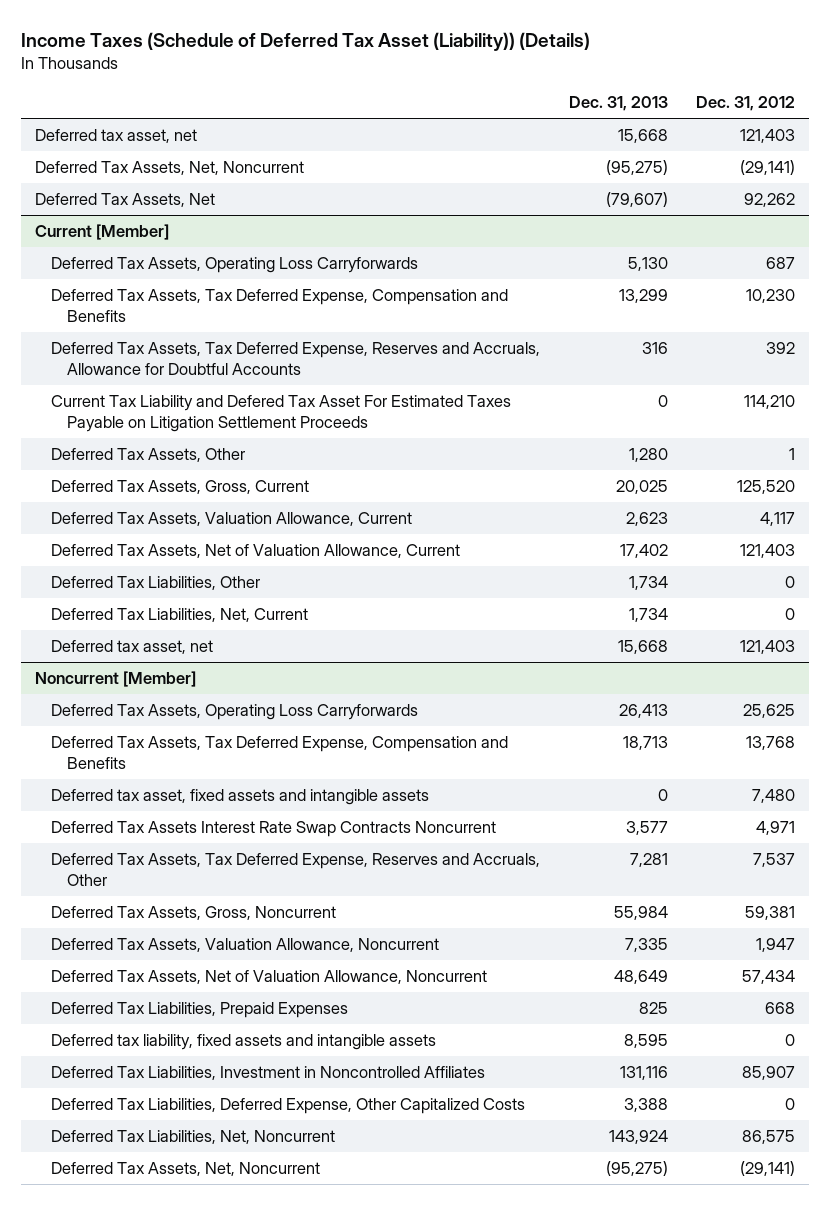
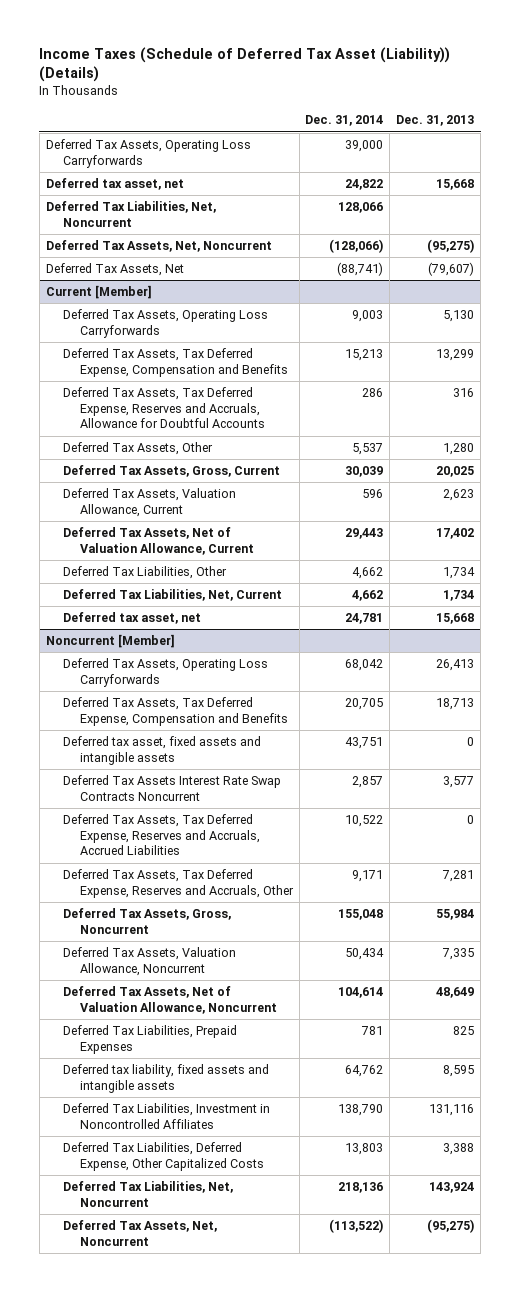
[696,96,796,112] Dec. 31, 2012 -> none
none -> [305,115,384,127] Dec. 31, 2014
none -> [45,139,251,168] Deferred Tax Assets, Operating Loss Carryforwards
none -> [45,201,216,227] Deferred Tax Liabilities, Net, Noncurrent
[51,395,512,433] Current Tax Liability and Defered Tax Asset For Estimated Taxes Payable on Litigation Settlement Proceeds -> none
none -> [62,814,260,856] Deferred Tax Assets, Tax Deferred Expense, Reserves and Accruals, Accrued Liabilities

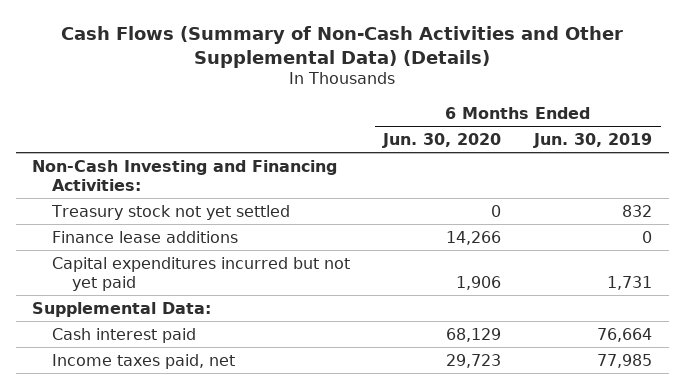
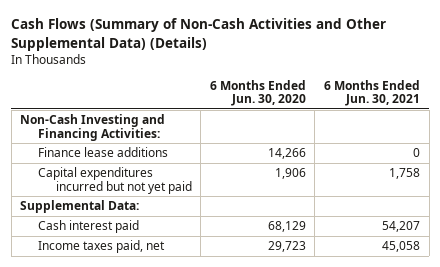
[533,132,653,148] Jun. 30, 2019 -> none
none -> [323,79,420,107] 6 Months Ended Jun. 30, 2021
[51,204,291,220] Treasury stock not yet settled -> none

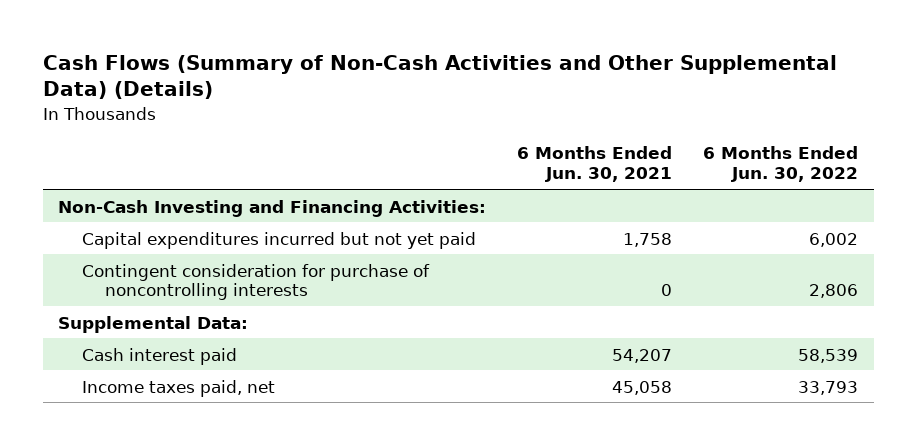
[209,79,306,107] 6 Months Ended Jun. 30, 2020 -> none
none -> [703,146,859,183] 6 Months Ended Jun. 30, 2022
[37,147,168,158] Finance lease additions -> none
none -> [81,263,430,301] Contingent consideration for purchase of noncontrolling interests

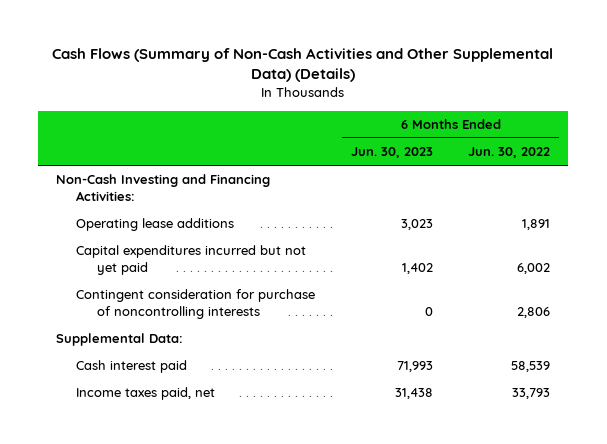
[517,146,673,183] 6 Months Ended Jun. 30, 2021 -> none
none -> [350,147,433,159] Jun. 30, 2023
none -> [76,218,235,232] Operating lease additions

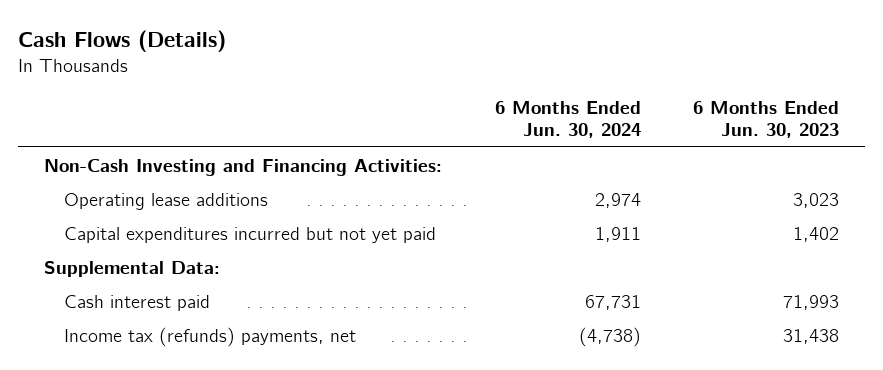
[52,47,554,83] Cash Flows (Summary of Non-Cash Activities and Other Supplemental Data) (Details) -> [18,30,227,53] Cash Flows (Details)
[468,147,551,159] Jun. 30, 2022 -> none
none -> [494,101,641,138] 6 Months Ended Jun. 30, 2024
[76,289,316,320] Contingent consideration for purchase of noncontrolling interests -> none
[76,387,216,401] Income taxes paid, net -> [64,326,357,347] Income tax (refunds) payments, net

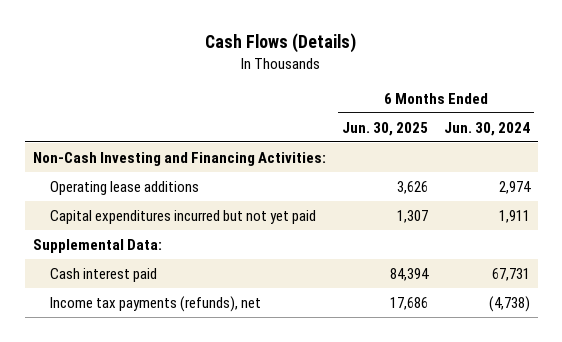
[692,101,839,138] 6 Months Ended Jun. 30, 2023 -> none
none -> [341,121,428,136] Jun. 30, 2025
[64,326,357,347] Income tax (refunds) payments, net -> [50,295,262,312] Income tax payments (refunds), net

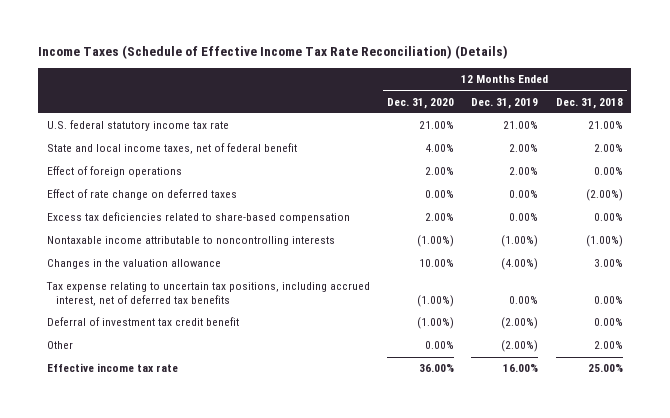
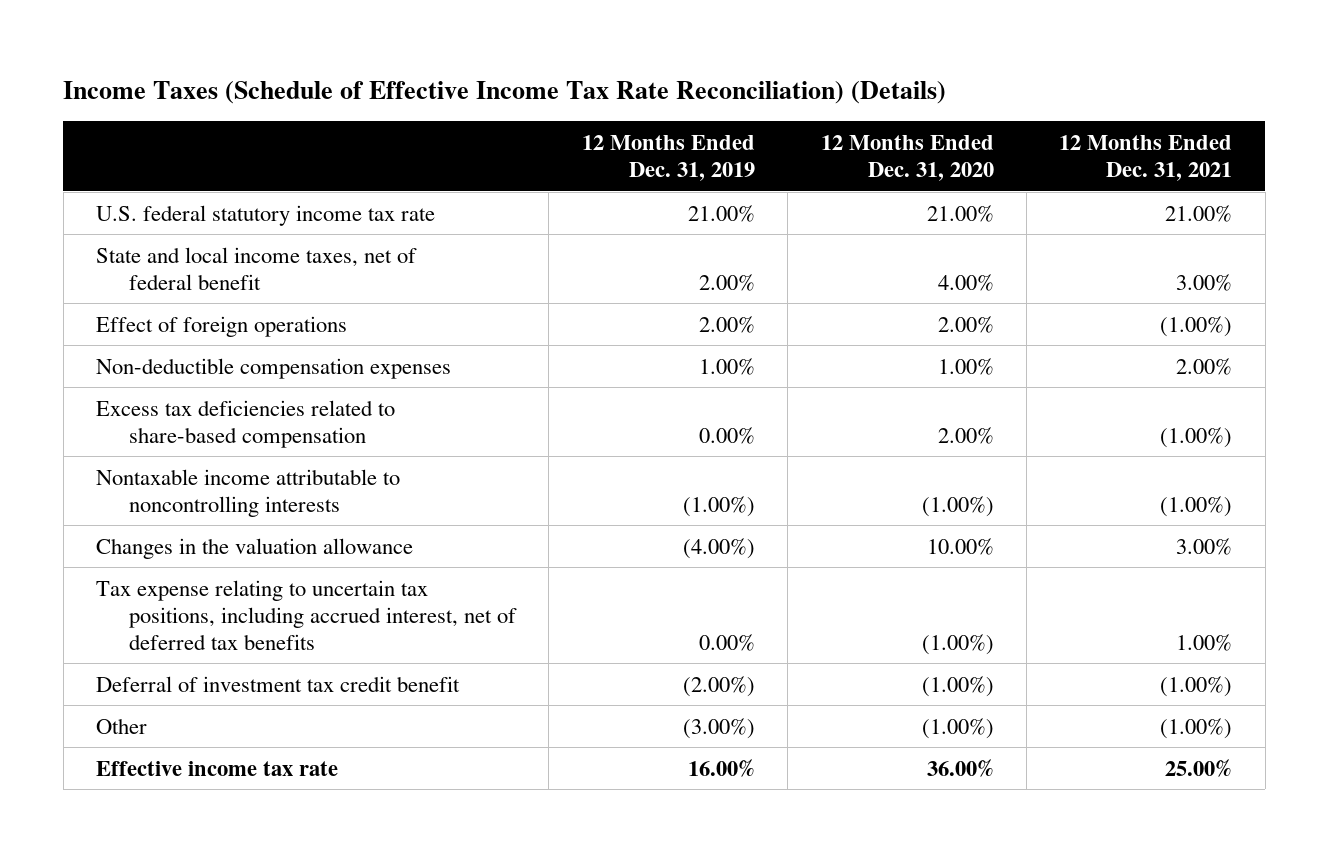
[555,97,623,109] Dec. 31, 2018 -> none
none -> [1059,134,1233,181] 12 Months Ended Dec. 31, 2021
[46,189,237,201] Effect of rate change on deferred taxes -> none
none -> [96,357,452,379] Non-deductible compensation expenses
[425,341,455,350] 0.00% -> [921,717,994,739] (1.00%)
[501,340,539,353] (2.00%) -> [682,717,755,739] (3.00%)

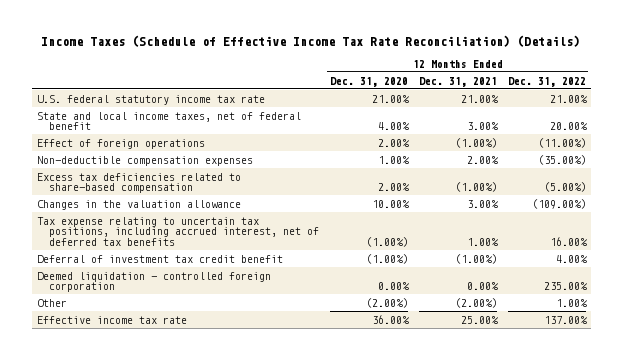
[581,134,755,181] 12 Months Ended Dec. 31, 2019 -> none
none -> [507,76,586,87] Dec. 31, 2022
[96,468,401,517] Nontaxable income attributable to noncontrolling interests -> none
none -> [37,271,272,293] Deemed liquidation - controlled foreign corporation
[921,717,994,739] (1.00%) -> [365,297,408,308] (2.00%)
[1160,717,1233,739] (1.00%) -> [454,297,497,308] (2.00%)

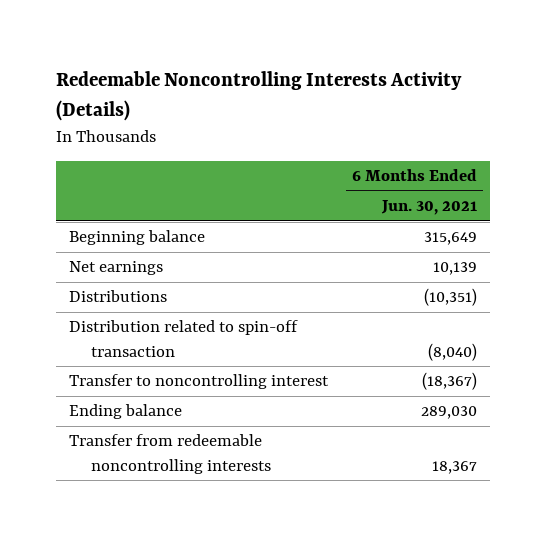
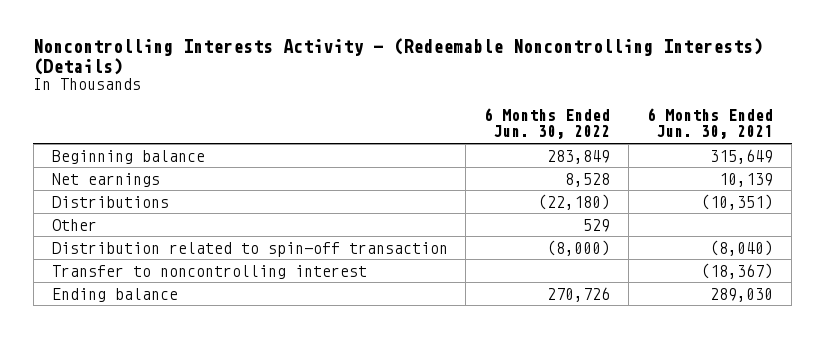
[56,71,463,121] Redeemable Noncontrolling Interests Activity (Details) -> [33,37,764,75] Noncontrolling Interests Activity - (Redeemable Noncontrolling Interests) (Details)
none -> [484,107,611,140] 6 Months Ended Jun. 30, 2022
none -> [51,218,97,231] Other
[68,434,272,474] Transfer from redeemable noncontrolling interests -> none

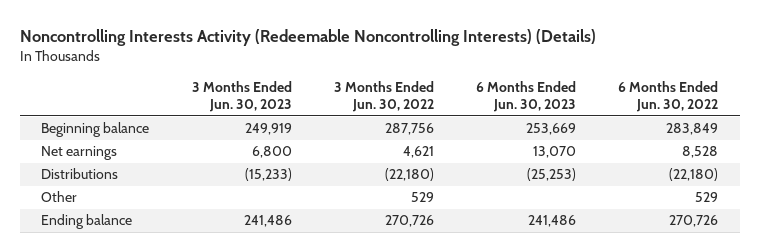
[33,37,764,75] Noncontrolling Interests Activity - (Redeemable Noncontrolling Interests) (Details) -> [20,29,597,47] Noncontrolling Interests Activity (Redeemable Noncontrolling Interests) (Details)
[647,107,774,140] 6 Months Ended Jun. 30, 2021 -> none
none -> [191,80,292,113] 3 Months Ended Jun. 30, 2023
none -> [333,80,434,113] 3 Months Ended Jun. 30, 2022
none -> [476,80,577,113] 6 Months Ended Jun. 30, 2023
[51,241,448,257] Distribution related to spin-off transaction -> none
[51,264,367,279] Transfer to noncontrolling interest -> none

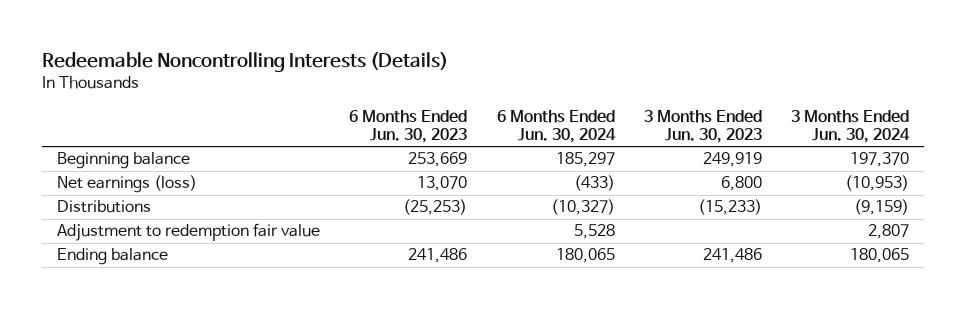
[20,29,597,47] Noncontrolling Interests Activity (Redeemable Noncontrolling Interests) (Details) -> [42,51,449,72] Redeemable Noncontrolling Interests (Details)
[333,80,434,113] 3 Months Ended Jun. 30, 2022 -> none
[618,80,719,113] 6 Months Ended Jun. 30, 2022 -> none
none -> [496,109,616,144] 6 Months Ended Jun. 30, 2024
none -> [791,109,911,144] 3 Months Ended Jun. 30, 2024
[41,146,118,161] Net earnings -> [56,175,197,194] Net earnings (loss)
[41,191,78,203] Other -> none
none -> [56,223,320,242] Adjustment to redemption fair value

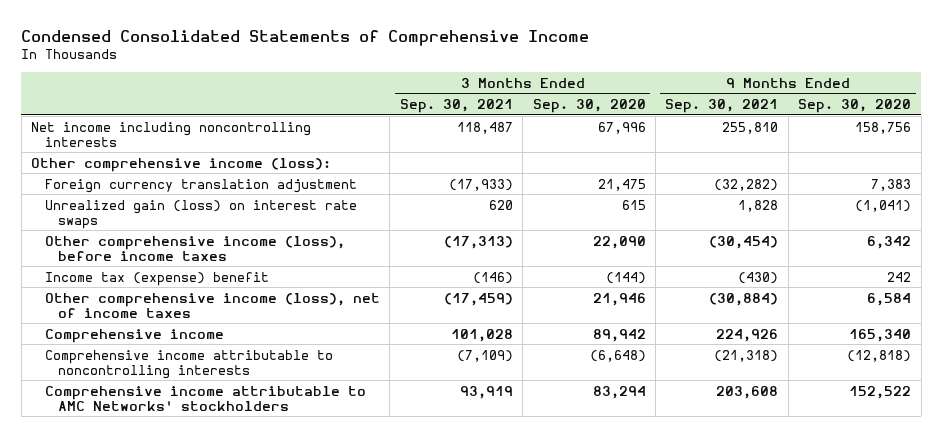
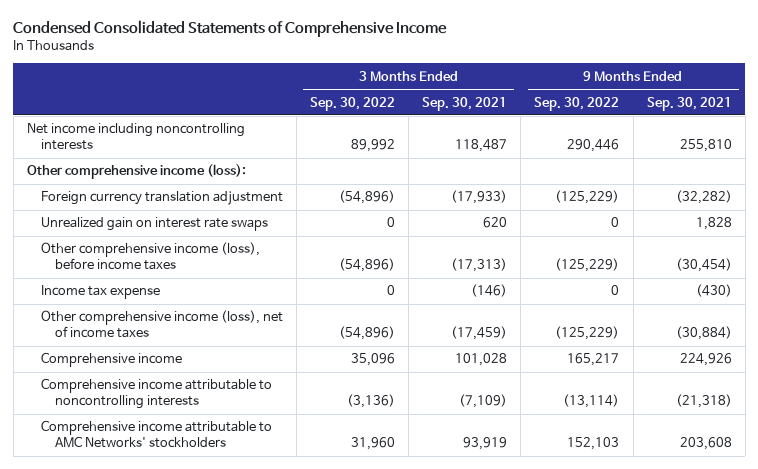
[532,99,646,114] Sep. 30, 2020 -> none
[798,99,912,114] Sep. 30, 2020 -> none
none -> [309,96,395,111] Sep. 30, 2022
none -> [534,96,620,111] Sep. 30, 2022
[44,199,357,229] Unrealized gain (loss) on interest rate swaps -> [40,217,268,232] Unrealized gain on interest rate swaps
[44,271,269,286] Income tax (expense) benefit -> [40,285,160,300] Income tax expense

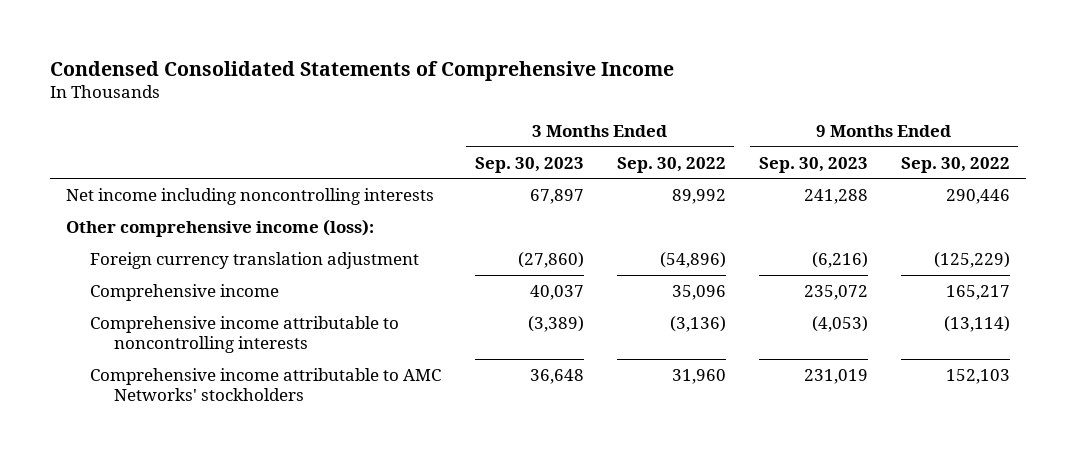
[422,96,508,111] Sep. 30, 2021 -> none
[646,96,732,111] Sep. 30, 2021 -> none
none -> [474,156,584,173] Sep. 30, 2023
none -> [758,156,868,173] Sep. 30, 2023
[40,217,268,232] Unrealized gain on interest rate swaps -> none
[40,242,260,271] Other comprehensive income (loss), before income taxes -> none
[40,285,160,300] Income tax expense -> none
[40,310,283,339] Other comprehensive income (loss), net of income taxes -> none

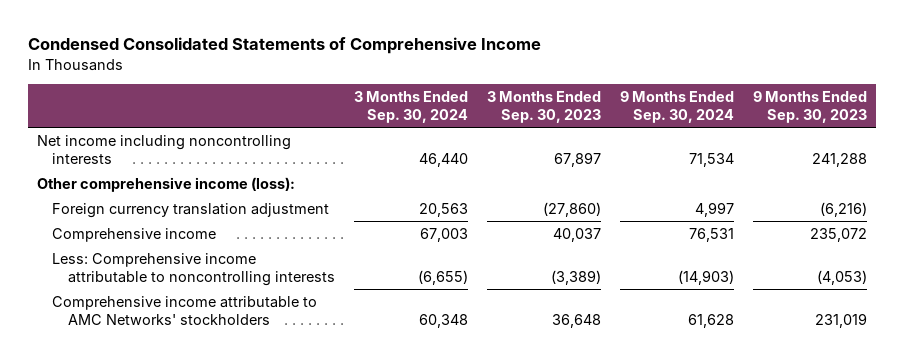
[616,156,726,173] Sep. 30, 2022 -> none
[900,156,1010,173] Sep. 30, 2022 -> none
none -> [353,91,468,124] 3 Months Ended Sep. 30, 2024
none -> [619,91,734,124] 9 Months Ended Sep. 30, 2024
[90,315,400,353] Comprehensive income attributable to noncontrolling interests -> [52,252,335,286] Less: Comprehensive income attributable to noncontrolling interests

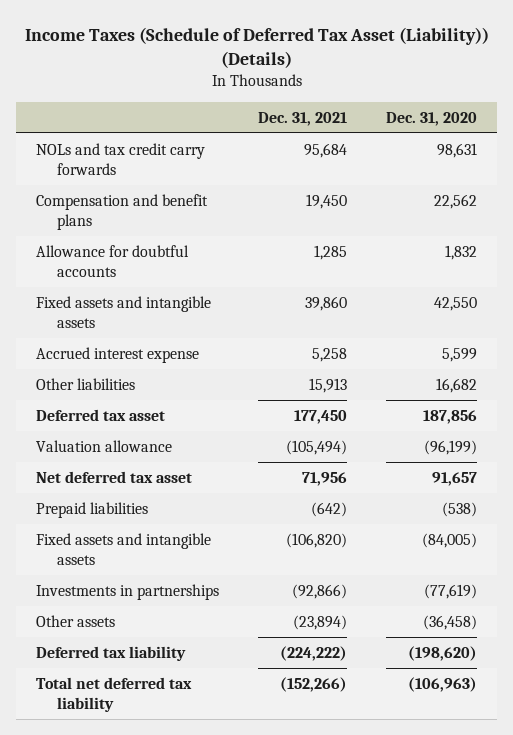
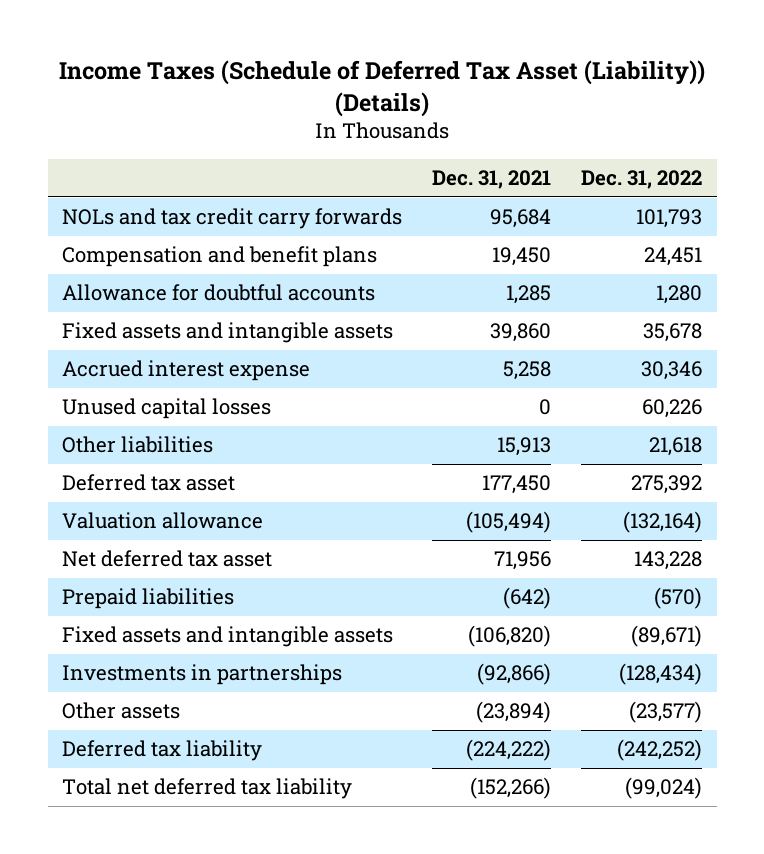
[386,111,478,126] Dec. 31, 2020 -> none
none -> [580,170,702,190] Dec. 31, 2022
none -> [62,398,272,420] Unused capital losses

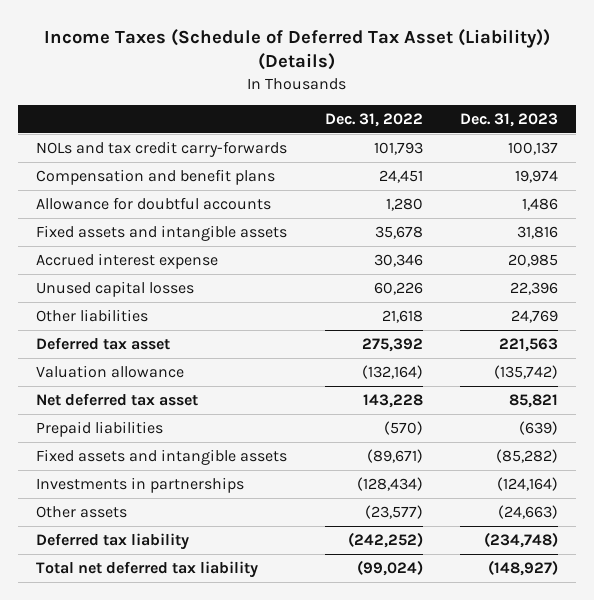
[432,170,552,190] Dec. 31, 2021 -> none
none -> [459,112,558,127] Dec. 31, 2023
[62,208,403,230] NOLs and tax credit carry forwards -> [36,141,288,158] NOLs and tax credit carry-forwards

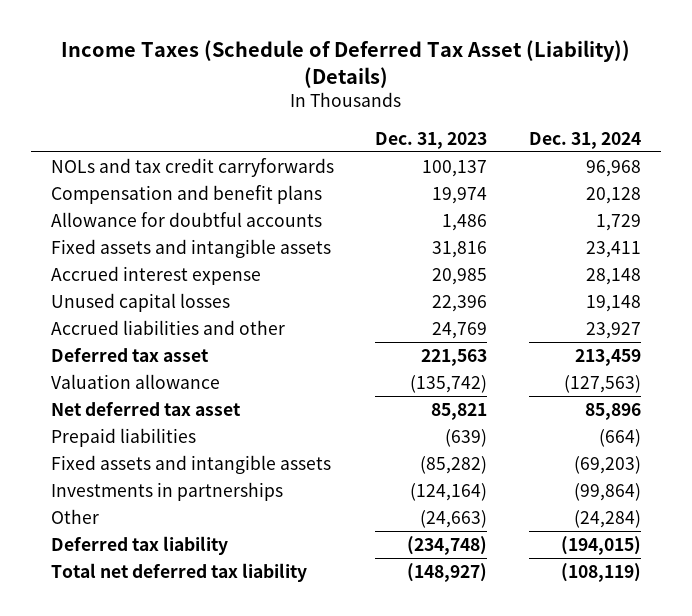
[324,112,423,127] Dec. 31, 2022 -> none
none -> [528,131,641,149] Dec. 31, 2024
[36,141,288,158] NOLs and tax credit carry-forwards -> [51,157,335,177] NOLs and tax credit carryforwards
[36,309,149,323] Other liabilities -> [51,319,286,335] Accrued liabilities and other
[36,506,128,519] Other assets -> [51,508,100,524] Other

